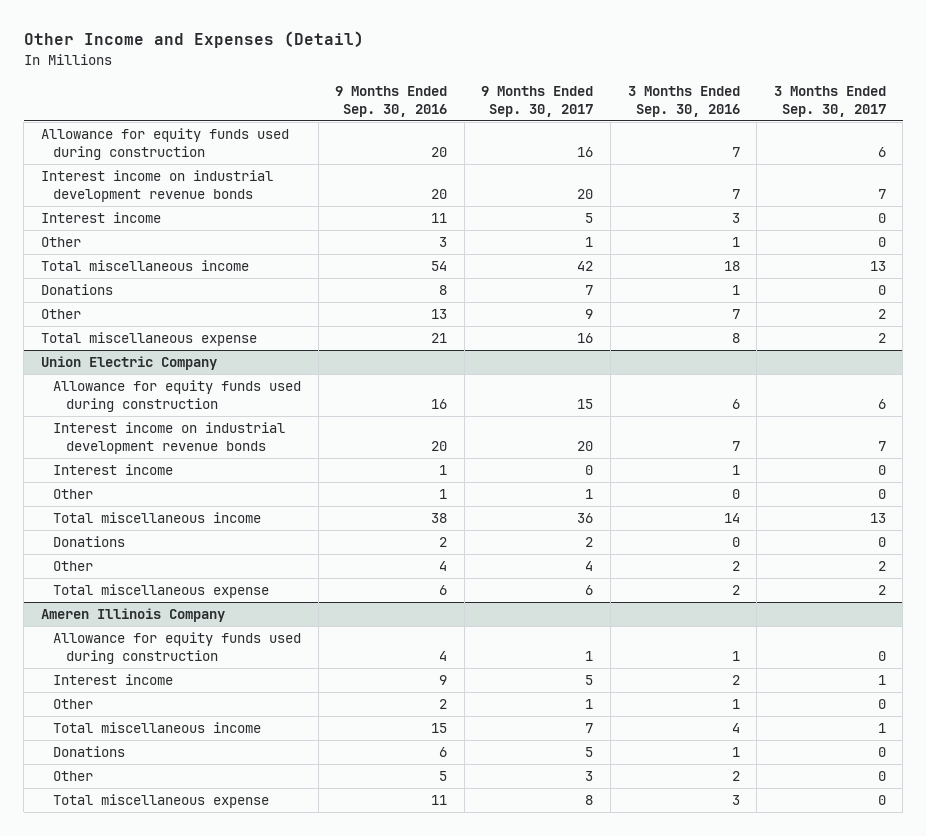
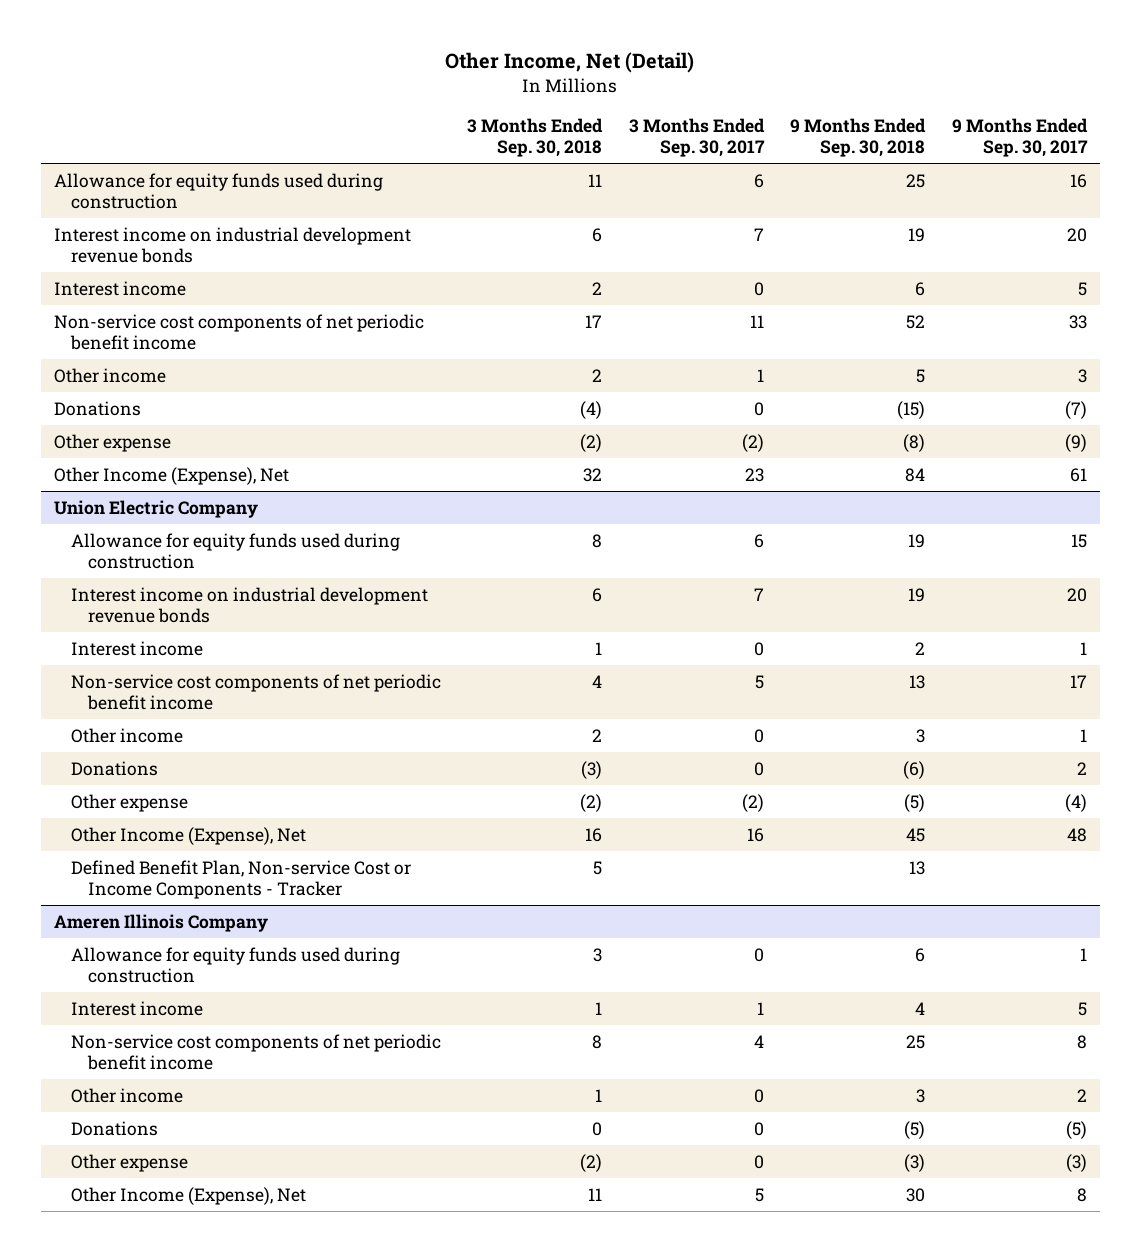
[23,31,364,49] Other Income and Expenses (Detail) -> [445,51,695,73] Other Income, Net (Detail)
[335,85,448,117] 9 Months Ended Sep. 30, 2016 -> none
[627,85,740,117] 3 Months Ended Sep. 30, 2016 -> none
none -> [467,117,604,157] 3 Months Ended Sep. 30, 2018
none -> [790,117,927,157] 9 Months Ended Sep. 30, 2018
[40,260,249,272] Total miscellaneous income -> none
[40,332,257,347] Total miscellaneous expense -> none
none -> [54,313,425,350] Non-service cost components of net periodic benefit income
[40,237,81,248] Other -> [54,367,167,383] Other income
[585,237,594,248] 1 -> [1077,368,1087,383] 3
[877,237,886,248] 0 -> [756,368,764,382] 1
[585,285,594,296] 7 -> [1064,400,1087,419] (7)
[40,309,81,320] Other -> [54,433,172,452] Other expense
[585,309,594,320] 9 -> [1064,433,1087,452] (9)
[877,309,886,320] 2 -> [741,433,764,452] (2)
none -> [54,466,290,485] Other Income (Expense), Net
[53,512,262,524] Total miscellaneous income -> none
[585,465,594,476] 0 -> [1079,641,1087,655] 1
none -> [70,673,441,710] Non-service cost components of net periodic benefit income
[53,489,94,500] Other -> [70,727,183,743] Other income
[53,584,270,599] Total miscellaneous expense -> none
[53,561,94,572] Other -> [70,793,188,812] Other expense
[585,561,594,572] 4 -> [1064,793,1087,812] (4)
[877,561,886,572] 2 -> [741,793,764,812] (2)
none -> [70,826,306,845] Other Income (Expense), Net
none -> [70,859,411,899] Defined Benefit Plan, Non-service Cost or Income Components - Tracker
[53,722,262,734] Total miscellaneous income -> none
[53,794,270,809] Total miscellaneous expense -> none
none -> [70,1033,441,1070] Non-service cost components of net periodic benefit income
[53,699,94,710] Other -> [70,1087,183,1103] Other income
[585,699,594,710] 1 -> [1076,1088,1087,1102] 2
[585,747,594,758] 5 -> [1065,1120,1087,1139] (5)
[53,771,94,782] Other -> [70,1153,188,1172] Other expense
[585,771,594,782] 3 -> [1065,1153,1087,1172] (3)
none -> [70,1186,306,1205] Other Income (Expense), Net

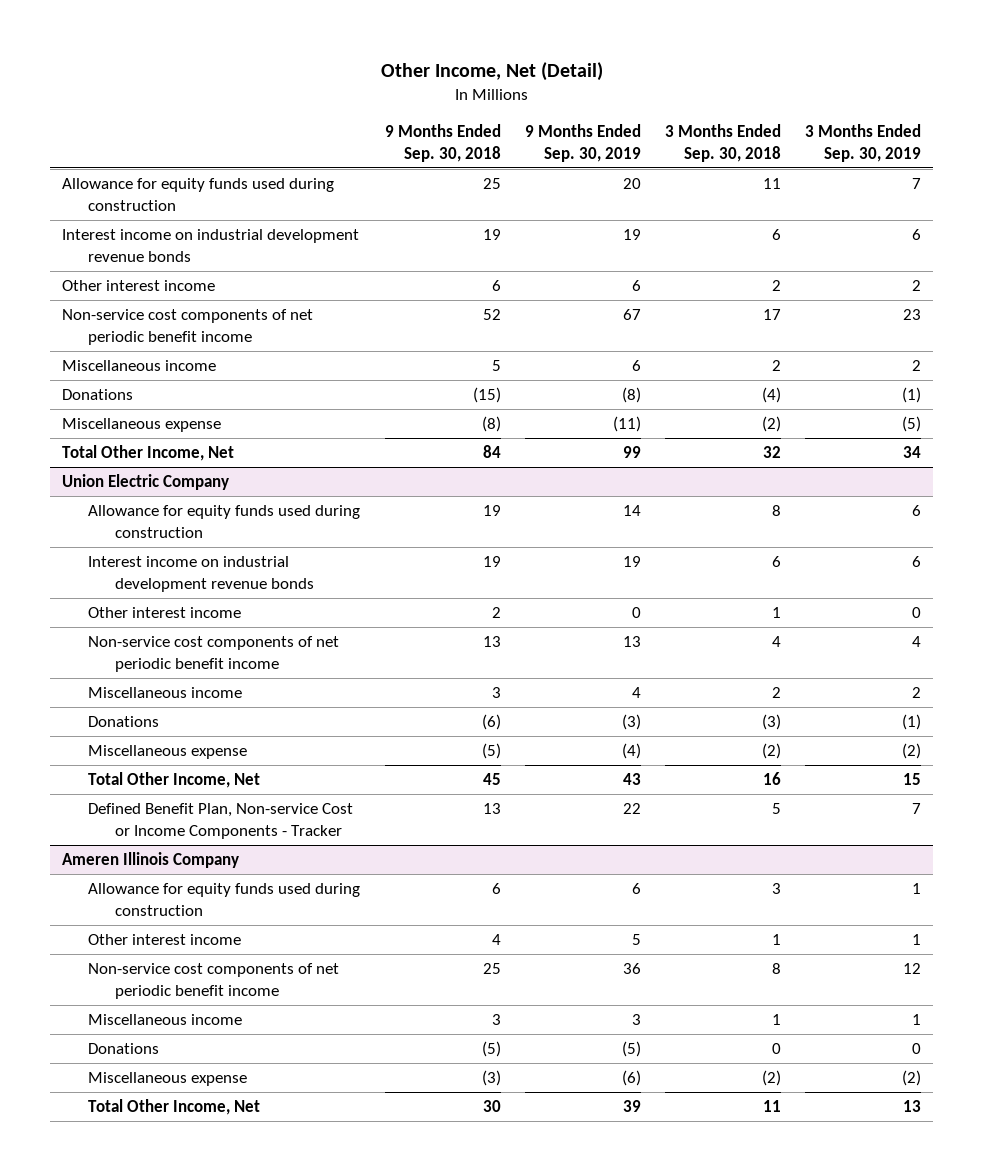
[628,117,765,157] 3 Months Ended Sep. 30, 2017 -> none
[951,117,1088,157] 9 Months Ended Sep. 30, 2017 -> none
none -> [524,124,641,163] 9 Months Ended Sep. 30, 2019
none -> [805,124,922,163] 3 Months Ended Sep. 30, 2019
[54,280,187,296] Interest income -> [62,280,216,292] Other interest income
[54,367,167,383] Other income -> [62,360,217,372] Miscellaneous income
[54,433,172,452] Other expense -> [62,418,222,433] Miscellaneous expense
[54,466,290,485] Other Income (Expense), Net -> [62,445,235,462] Total Other Income, Net
[70,640,203,656] Interest income -> [88,607,242,619] Other interest income
[70,727,183,743] Other income -> [88,687,243,699] Miscellaneous income
[70,793,188,812] Other expense -> [88,745,248,760] Miscellaneous expense
[70,826,306,845] Other Income (Expense), Net -> [88,772,261,789] Total Other Income, Net
[70,1000,203,1016] Interest income -> [88,934,242,946] Other interest income
[70,1087,183,1103] Other income -> [88,1014,243,1026] Miscellaneous income
[70,1153,188,1172] Other expense -> [88,1072,248,1087] Miscellaneous expense
[70,1186,306,1205] Other Income (Expense), Net -> [88,1099,261,1116] Total Other Income, Net

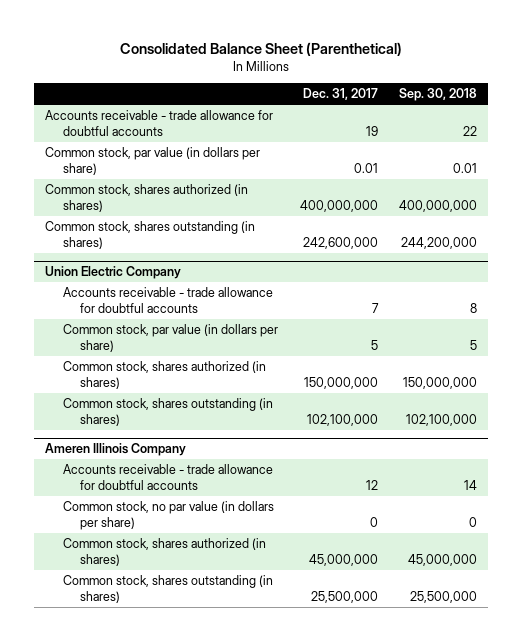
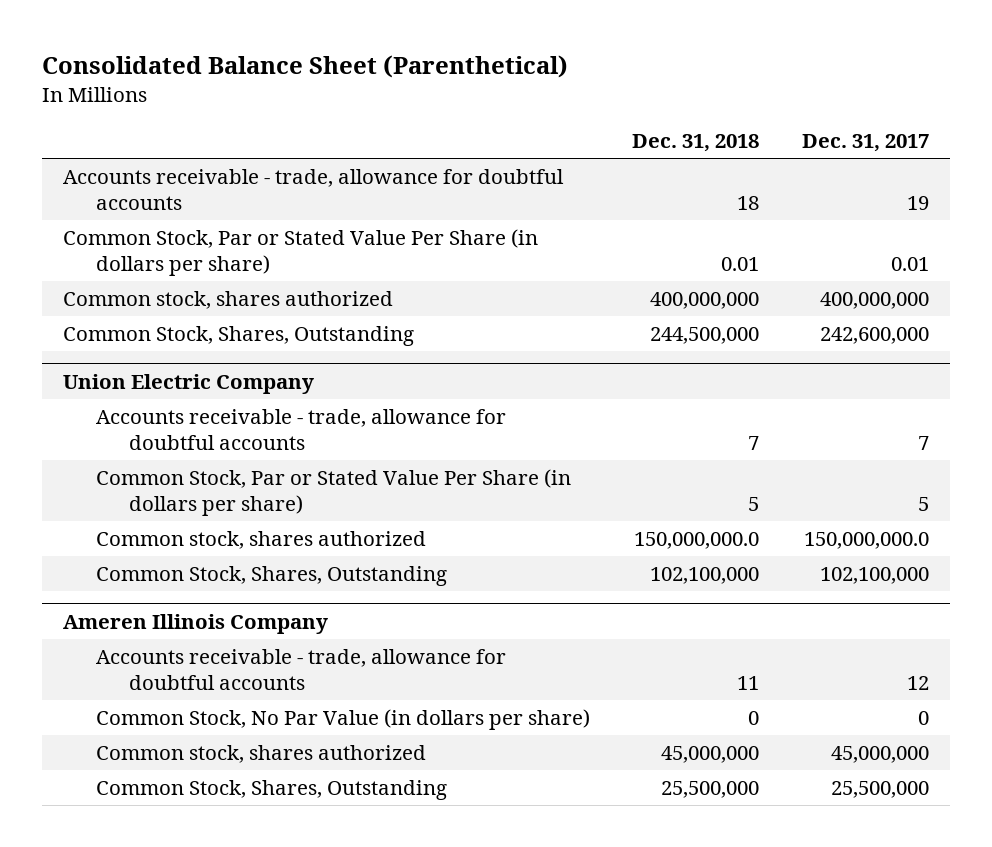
[399,88,478,102] Sep. 30, 2018 -> none
none -> [632,134,760,153] Dec. 31, 2018
[45,109,274,136] Accounts receivable - trade allowance for doubtful accounts -> [63,169,565,210] Accounts receivable - trade, allowance for doubtful accounts
[45,146,261,175] Common stock, par value (in dollars per share) -> [63,229,539,276] Common Stock, Par or Stated Value Per Share (in dollars per share)
[45,183,249,212] Common stock, shares authorized (in shares) -> [63,291,394,310] Common stock, shares authorized
[45,220,256,249] Common stock, shares outstanding (in shares) -> [63,326,415,347] Common Stock, Shares, Outstanding
[62,286,273,313] Accounts receivable - trade allowance for doubtful accounts -> [96,409,507,450] Accounts receivable - trade, allowance for doubtful accounts
[62,323,278,352] Common stock, par value (in dollars per share) -> [96,469,572,516] Common Stock, Par or Stated Value Per Share (in dollars per share)
[62,360,266,389] Common stock, shares authorized (in shares) -> [96,531,427,550] Common stock, shares authorized
[303,376,378,389] 150,000,000 -> [803,532,929,550] 150,000,000.0
[62,397,273,426] Common stock, shares outstanding (in shares) -> [96,566,448,587] Common Stock, Shares, Outstanding
[62,463,273,490] Accounts receivable - trade allowance for doubtful accounts -> [96,649,507,690] Accounts receivable - trade, allowance for doubtful accounts
[62,500,274,530] Common stock, no par value (in dollars per share) -> [96,709,591,731] Common Stock, No Par Value (in dollars per share)
[62,537,266,566] Common stock, shares authorized (in shares) -> [96,745,427,764] Common stock, shares authorized
[62,574,273,603] Common stock, shares outstanding (in shares) -> [96,780,448,801] Common Stock, Shares, Outstanding

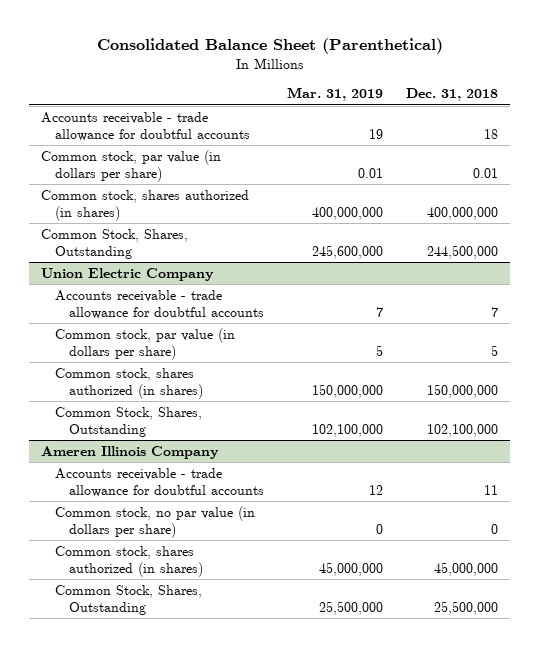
[801,134,929,153] Dec. 31, 2017 -> none
none -> [287,87,384,102] Mar. 31, 2019
[63,169,565,210] Accounts receivable - trade, allowance for doubtful accounts -> [40,111,250,141] Accounts receivable - trade allowance for doubtful accounts
[63,229,539,276] Common Stock, Par or Stated Value Per Share (in dollars per share) -> [40,149,221,182] Common stock, par value (in dollars per share)
[63,291,394,310] Common stock, shares authorized -> [40,189,249,221] Common stock, shares authorized (in shares)
[96,409,507,450] Accounts receivable - trade, allowance for doubtful accounts -> [54,289,264,319] Accounts receivable - trade allowance for doubtful accounts
[96,469,572,516] Common Stock, Par or Stated Value Per Share (in dollars per share) -> [54,327,235,360] Common stock, par value (in dollars per share)
[96,531,427,550] Common stock, shares authorized -> [54,367,203,399] Common stock, shares authorized (in shares)
[634,532,760,550] 150,000,000.0 -> [427,383,499,398] 150,000,000
[96,649,507,690] Accounts receivable - trade, allowance for doubtful accounts -> [54,467,264,497] Accounts receivable - trade allowance for doubtful accounts
[96,709,591,731] Common Stock, No Par Value (in dollars per share) -> [54,505,255,538] Common stock, no par value (in dollars per share)
[96,745,427,764] Common stock, shares authorized -> [54,545,203,577] Common stock, shares authorized (in shares)

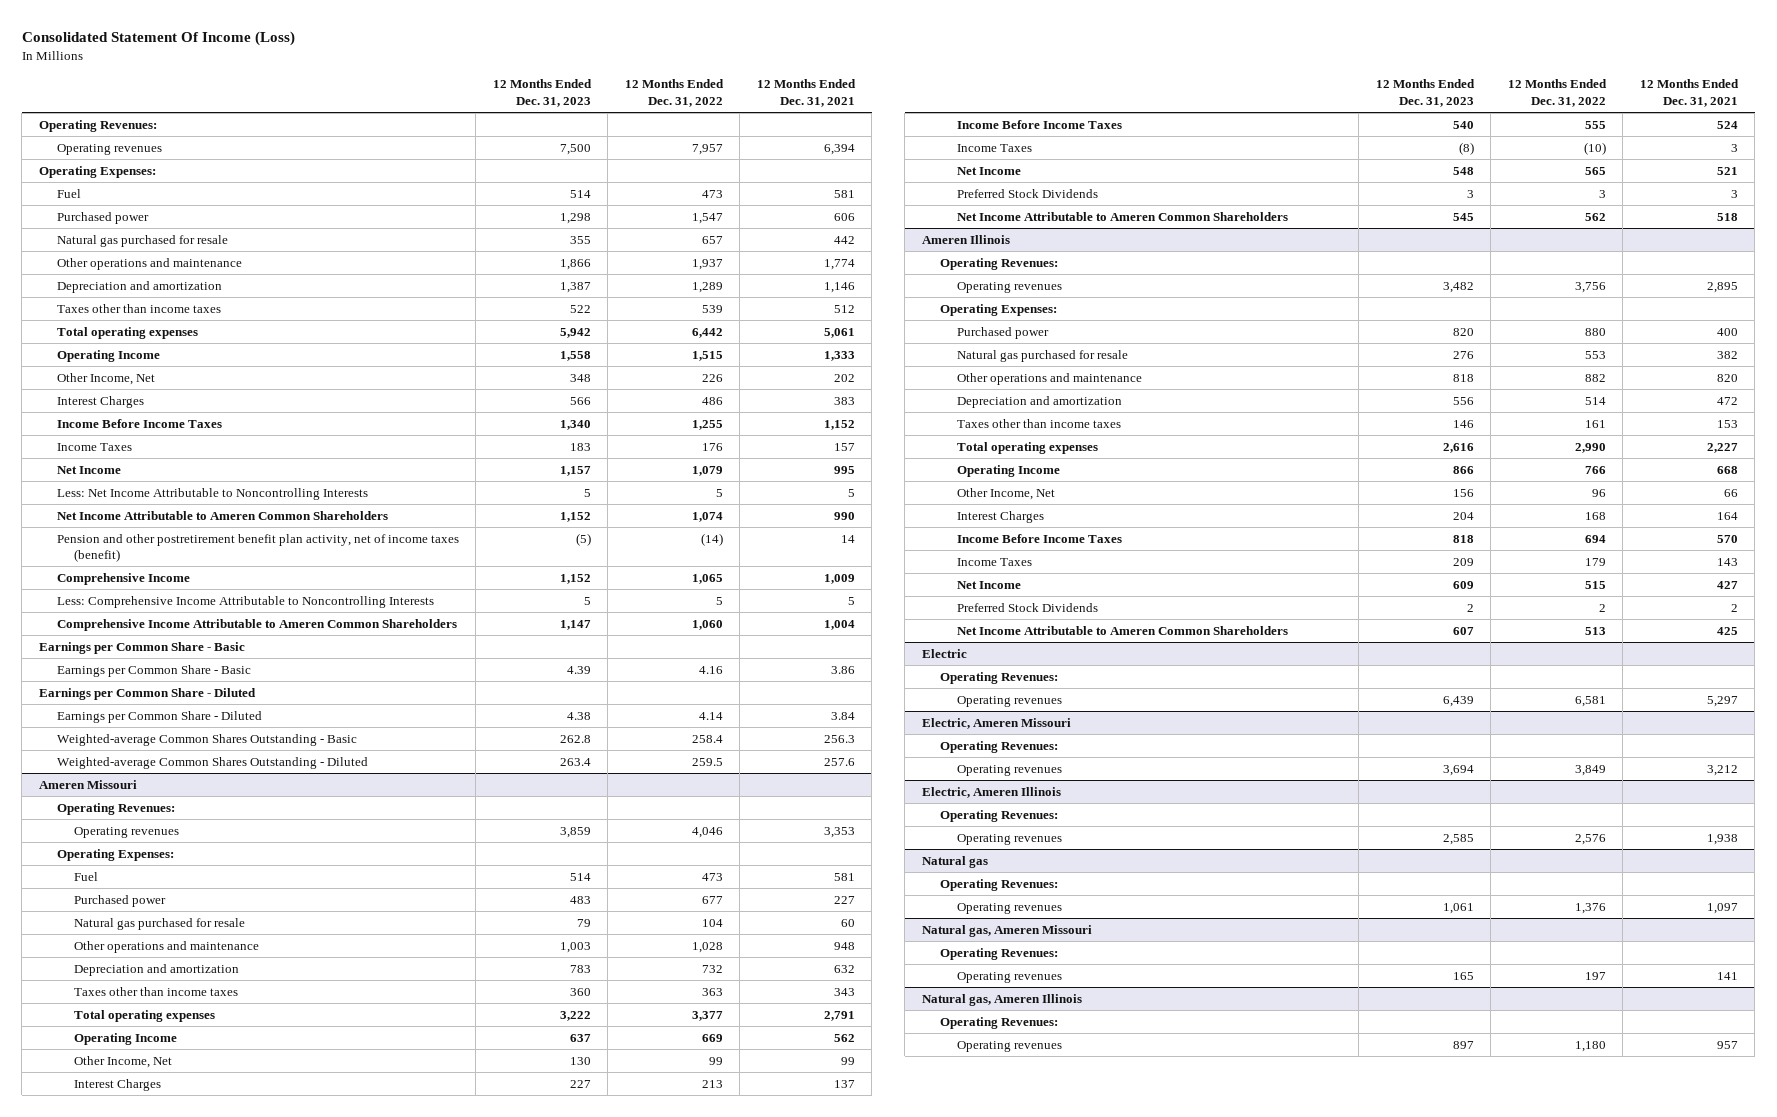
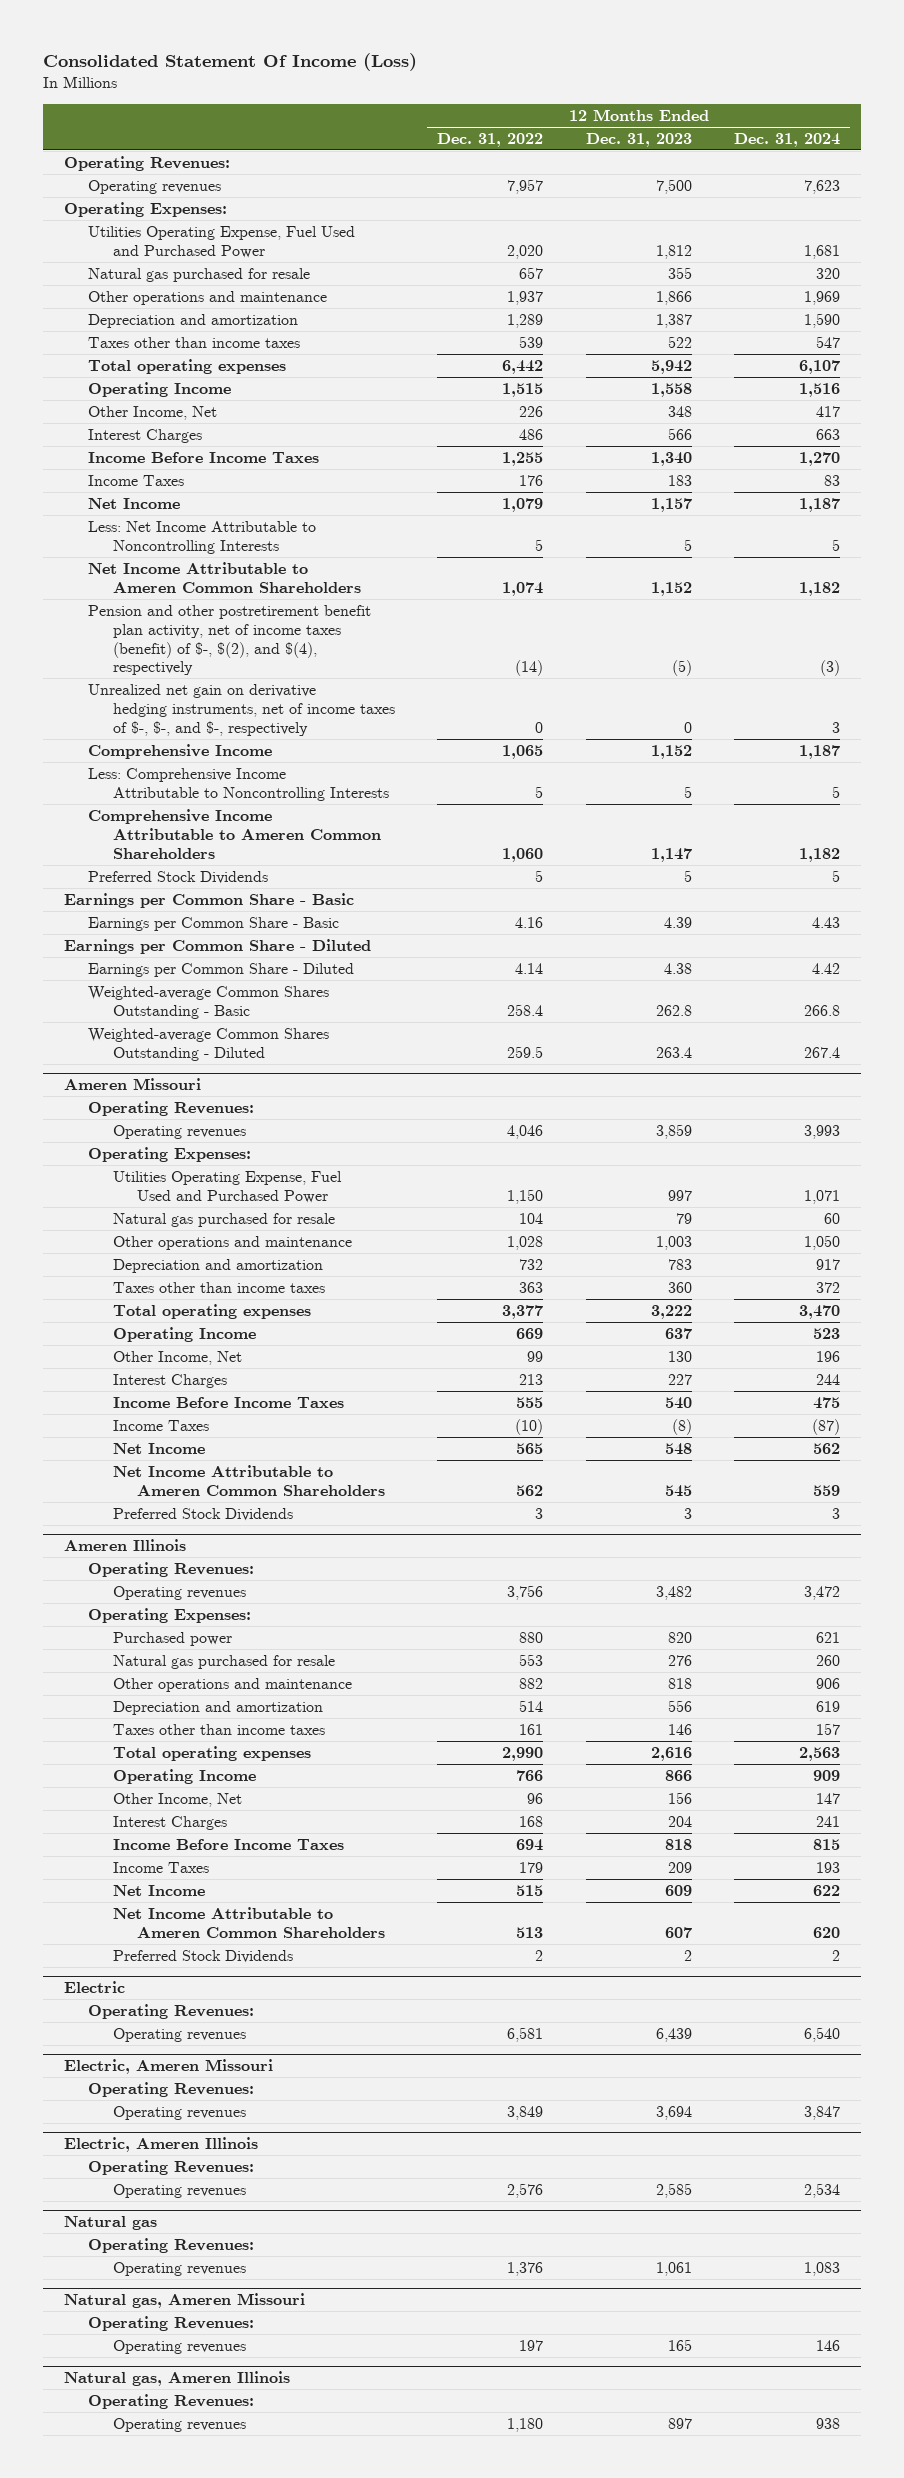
[756,79,856,108] 12 Months Ended Dec. 31, 2021 -> none
none -> [733,132,840,147] Dec. 31, 2024
[56,188,81,198] Fuel -> none
[56,211,149,224] Purchased power -> none
none -> [88,225,356,258] Utilities Operating Expense, Fuel Used and Purchased Power
[56,533,459,563] Pension and other postretirement benefit plan activity, net of income taxes (benefit) -> [88,604,372,676] Pension and other postretirement benefit plan activity, net of income taxes (benefit) of $-, $(2), and $(4), respectively
none -> [88,683,395,736] Unrealized net gain on derivative hedging instruments, net of income taxes of $-, $-, and $-, respectively
none -> [88,870,269,884] Preferred Stock Dividends
[74,871,99,881] Fuel -> none
[74,894,167,907] Purchased power -> none
none -> [112,1170,342,1203] Utilities Operating Expense, Fuel Used and Purchased Power
[957,188,1099,198] Preferred Stock Dividends -> [112,1507,293,1521] Preferred Stock Dividends
[957,602,1099,612] Preferred Stock Dividends -> [112,1949,293,1963] Preferred Stock Dividends

